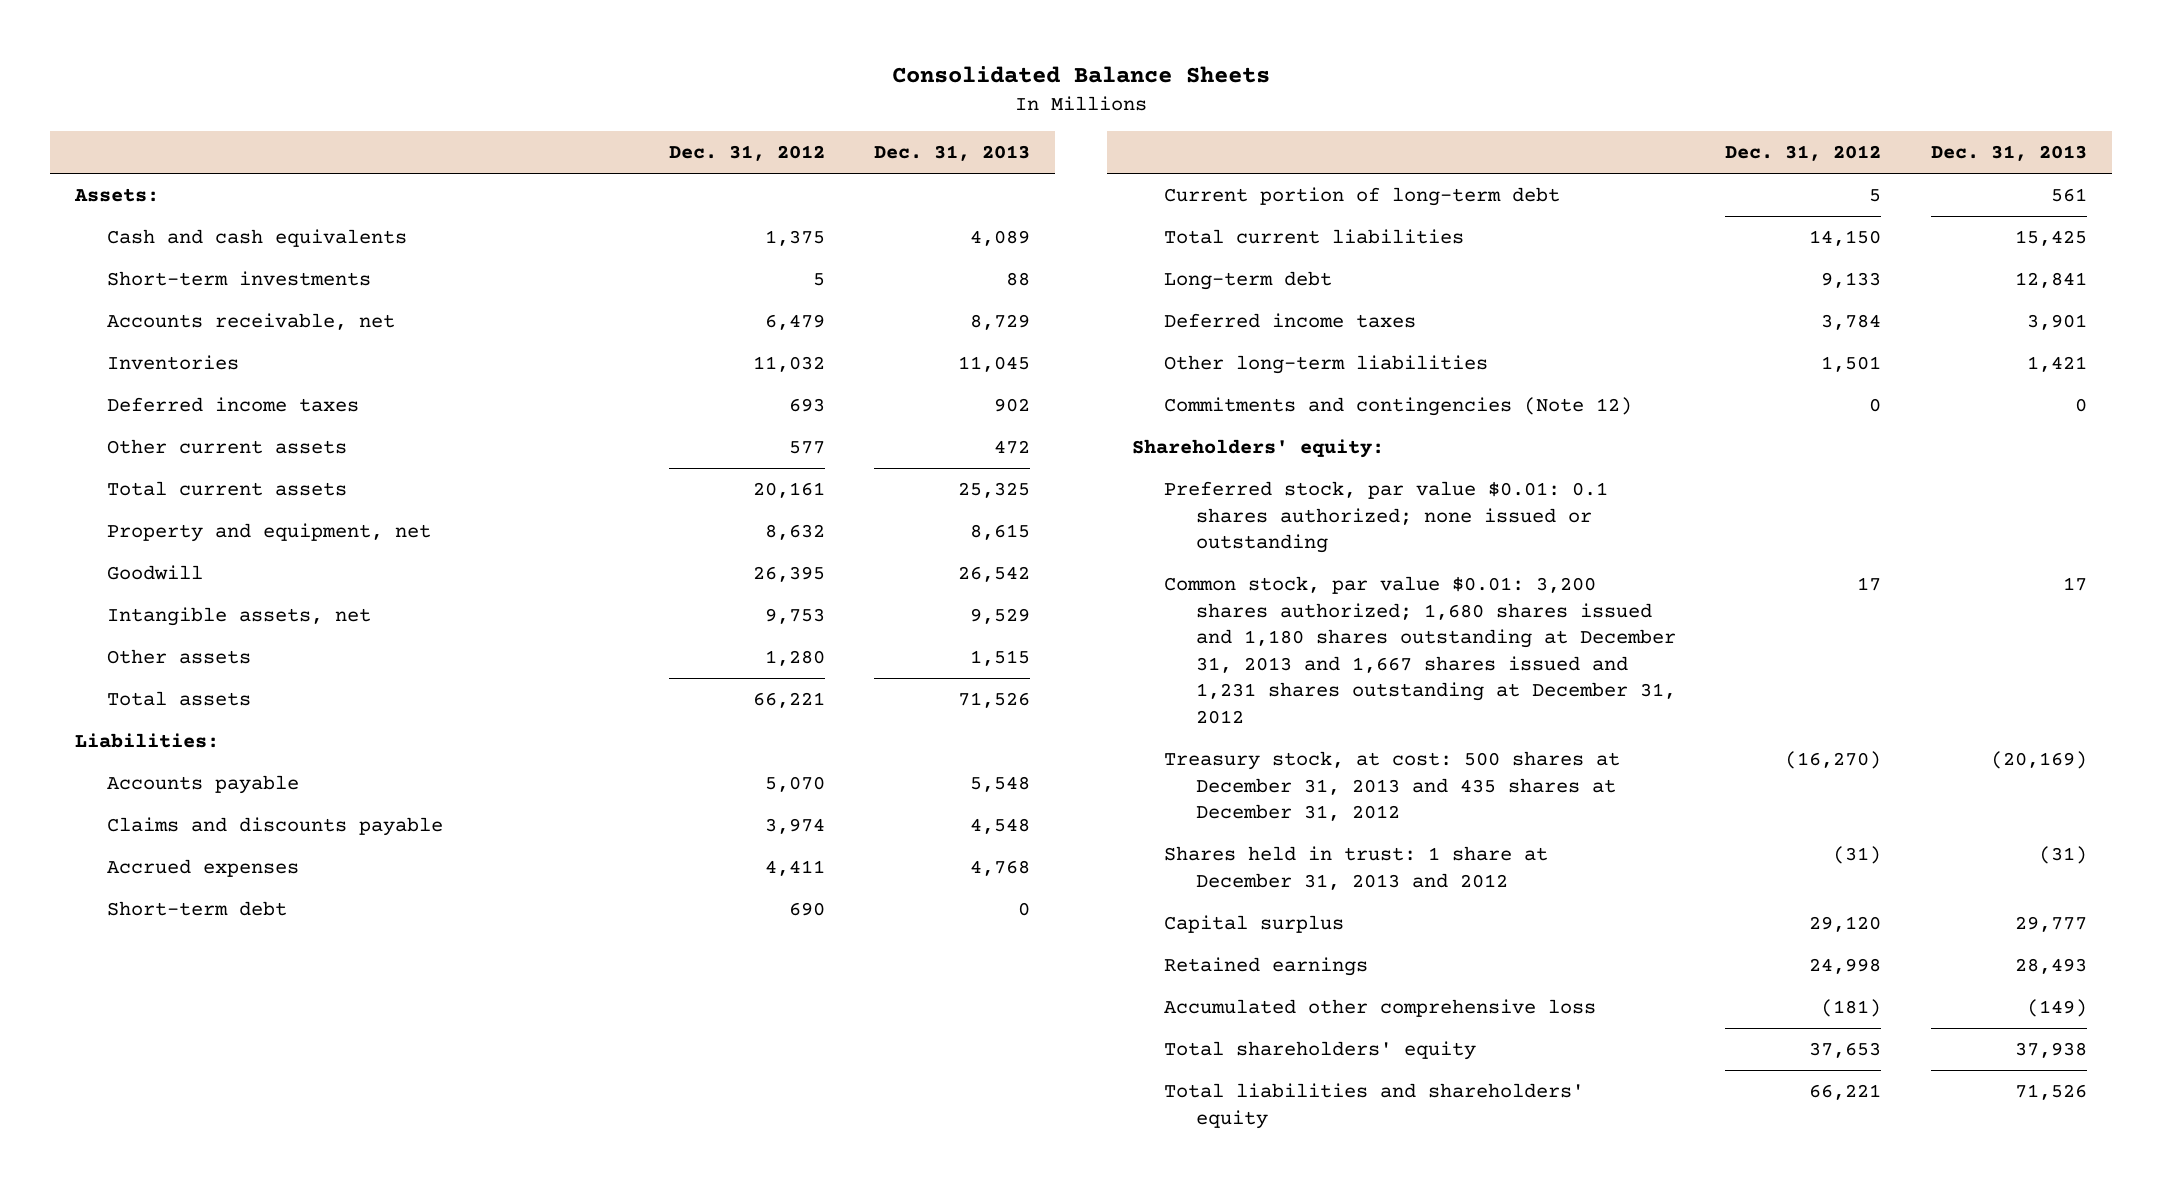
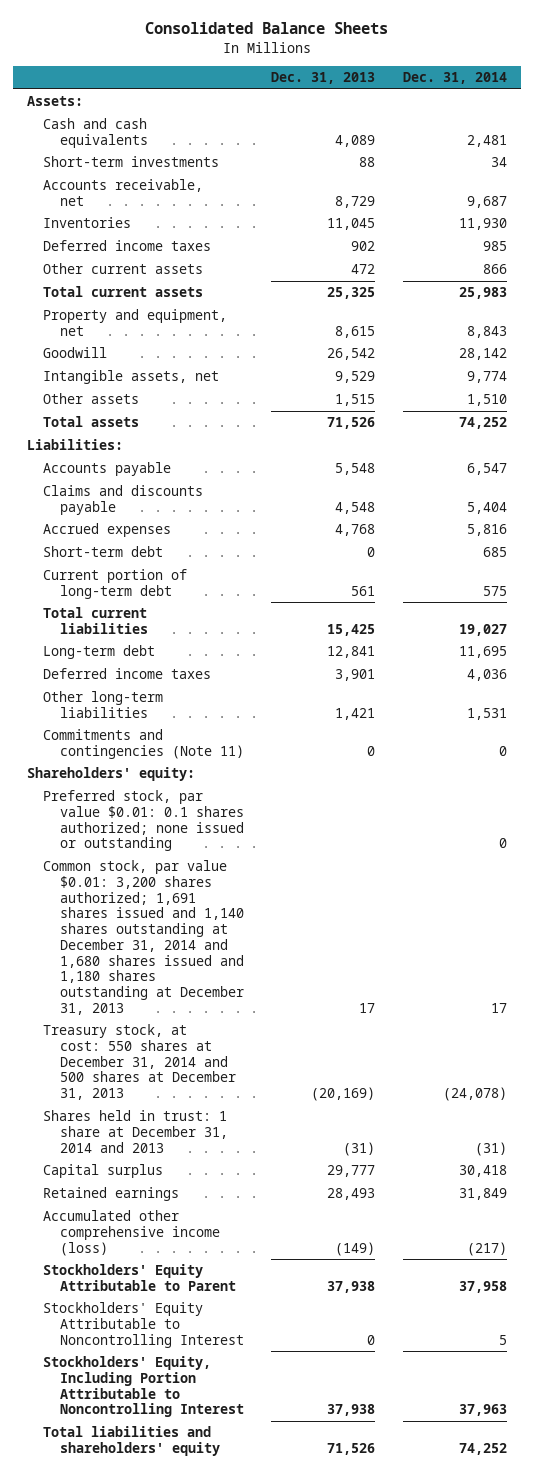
[668,145,825,162] Dec. 31, 2012 -> none
none -> [403,72,508,85] Dec. 31, 2014
[1163,397,1632,417] Commitments and contingencies (Note 12) -> [43,729,244,759] Commitments and contingencies (Note 11)
[1163,576,1676,724] Common stock, par value $0.01: 3,200 shares authorized; 1,680 shares issued and 1,180 shares outstanding at December 31, 2013 and 1,667 shares issued and 1,231 shares outstanding at December 31, 2012 -> [43,860,244,1015] Common stock, par value $0.01: 3,200 shares authorized; 1,691 shares issued and 1,140 shares outstanding at December 31, 2014 and 1,680 shares issued and 1,180 shares outstanding at December 31, 2013
[1163,751,1620,822] Treasury stock, at cost: 500 shares at December 31, 2013 and 435 shares at December 31, 2012 -> [43,1024,236,1101] Treasury stock, at cost: 550 shares at December 31, 2014 and 500 shares at December 31, 2013
[1163,846,1548,890] Shares held in trust: 1 share at December 31, 2013 and 2012 -> [43,1110,228,1153] Shares held in trust: 1 share at December 31, 2014 and 2013
[1163,999,1596,1018] Accumulated other comprehensive loss -> [43,1210,220,1256] Accumulated other comprehensive income (loss)
none -> [43,1264,236,1291] Stockholders' Equity Attributable to Parent
none -> [43,1302,244,1348] Stockholders' Equity Attributable to Noncontrolling Interest
[1163,1041,1476,1061] Total shareholders' equity -> [43,1356,244,1418] Stockholders' Equity, Including Portion Attributable to Noncontrolling Interest

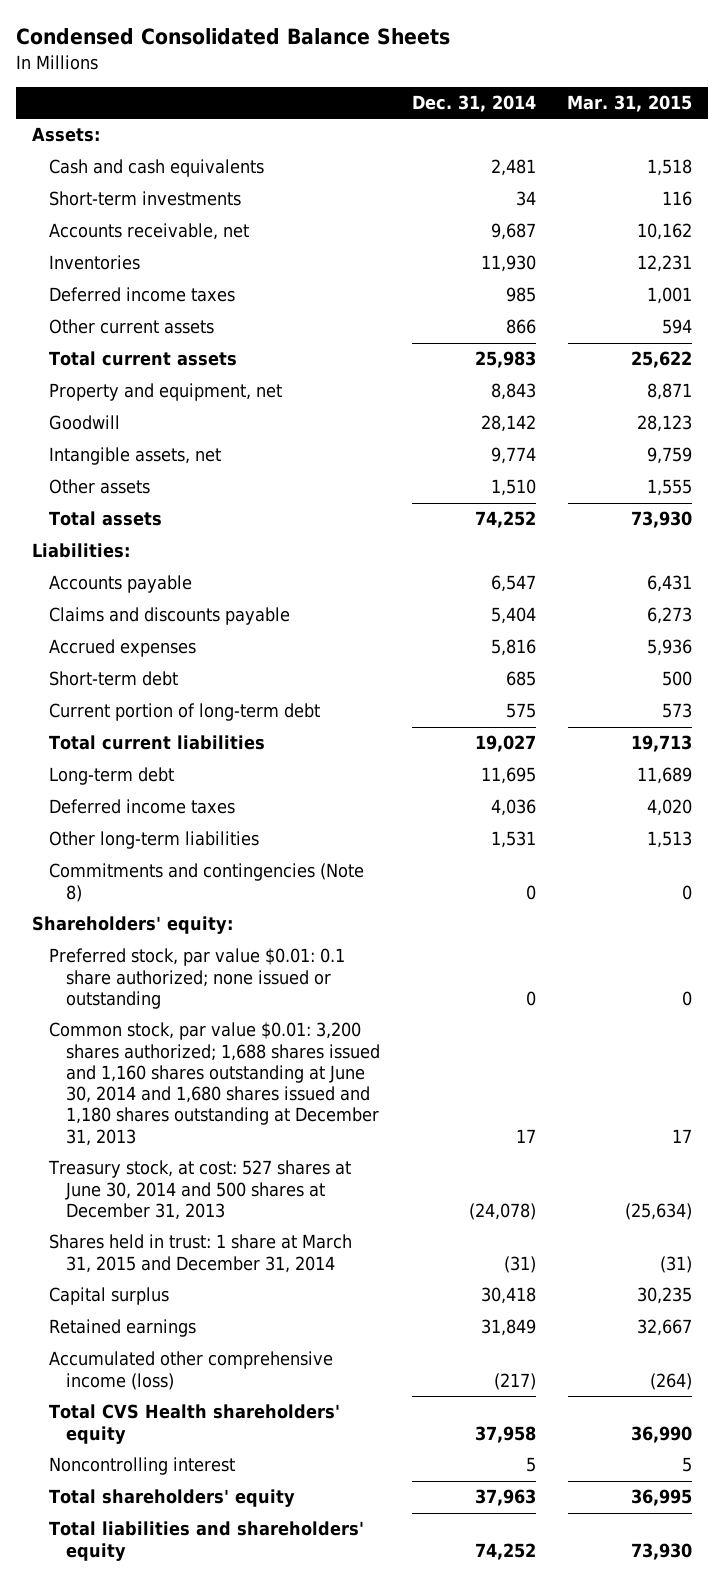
[145,22,389,35] Consolidated Balance Sheets -> [15,28,450,46] Condensed Consolidated Balance Sheets
[271,72,376,85] Dec. 31, 2013 -> none
none -> [567,95,693,113] Mar. 31, 2015
[43,729,244,759] Commitments and contingencies (Note 11) -> [48,863,364,902] Commitments and contingencies (Note 8)
[43,790,244,852] Preferred stock, par value $0.01: 0.1 shares authorized; none issued or outstanding -> [48,948,345,1009] Preferred stock, par value $0.01: 0.1 share authorized; none issued or outstanding
[43,860,244,1015] Common stock, par value $0.01: 3,200 shares authorized; 1,691 shares issued and 1,140 shares outstanding at December 31, 2014 and 1,680 shares issued and 1,180 shares outstanding at December 31, 2013 -> [48,1022,381,1146] Common stock, par value $0.01: 3,200 shares authorized; 1,688 shares issued and 1,160 shares outstanding at June 30, 2014 and 1,680 shares issued and 1,180 shares outstanding at December 31, 2013
[43,1024,236,1101] Treasury stock, at cost: 550 shares at December 31, 2014 and 500 shares at December 31, 2013 -> [47,1160,351,1220] Treasury stock, at cost: 527 shares at June 30, 2014 and 500 shares at December 31, 2013
[43,1110,228,1153] Shares held in trust: 1 share at December 31, 2014 and 2013 -> [48,1234,352,1273] Shares held in trust: 1 share at March 31, 2015 and December 31, 2014
[43,1264,236,1291] Stockholders' Equity Attributable to Parent -> [48,1404,340,1444] Total CVS Health shareholders' equity
[43,1302,244,1348] Stockholders' Equity Attributable to Noncontrolling Interest -> [48,1457,235,1476] Noncontrolling interest
[43,1356,244,1418] Stockholders' Equity, Including Portion Attributable to Noncontrolling Interest -> [48,1489,295,1508] Total shareholders' equity

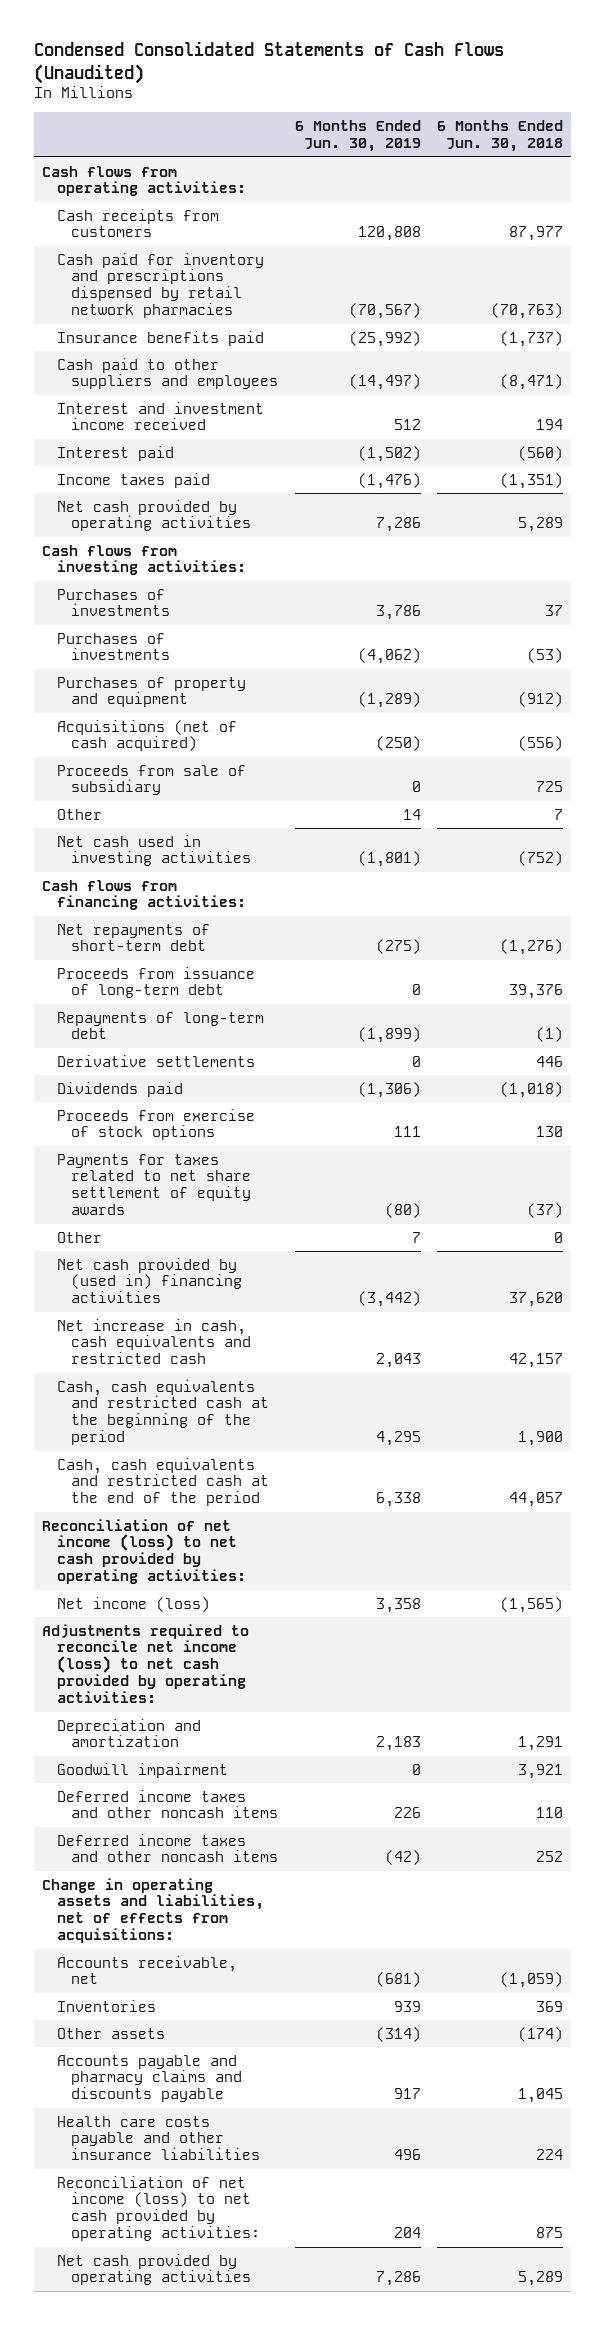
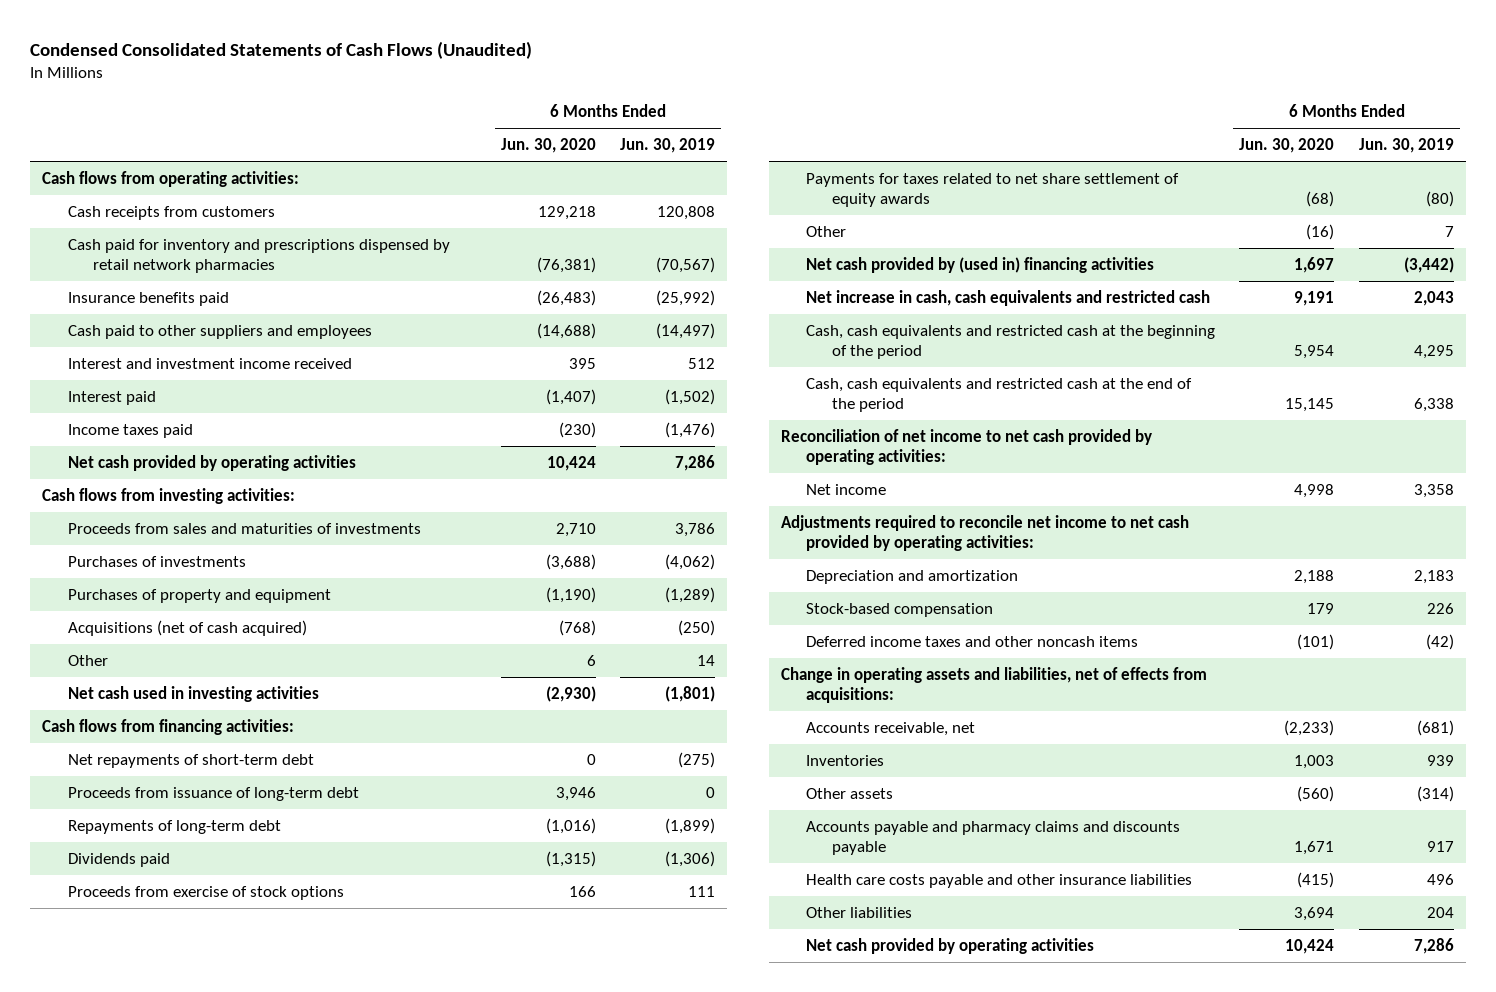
[436,120,563,152] 6 Months Ended Jun. 30, 2018 -> none
none -> [500,138,596,154] Jun. 30, 2020
[56,588,171,617] Purchases of investments -> [67,523,421,535] Proceeds from sales and maturities of investments
[56,764,246,796] Proceeds from sale of subsidiary -> none
[56,1054,255,1067] Derivative settlements -> none
[42,1518,246,1585] Reconciliation of net income (loss) to net cash provided by operating activities: -> [780,429,1152,466] Reconciliation of net income to net cash provided by operating activities:
[56,1596,210,1612] Net income (loss) -> [806,484,887,496] Net income
[42,1623,250,1704] Adjustments required to reconcile net income (loss) to net cash provided by operating activities: -> [780,515,1189,552] Adjustments required to reconcile net income to net cash provided by operating activities:
[56,1762,228,1778] Goodwill impairment -> none
[56,1789,279,1819] Deferred income taxes and other noncash items -> [806,603,994,618] Stock-based compensation
[56,2175,261,2242] Reconciliation of net income (loss) to net cash provided by operating activities: -> [806,907,913,919] Other liabilities

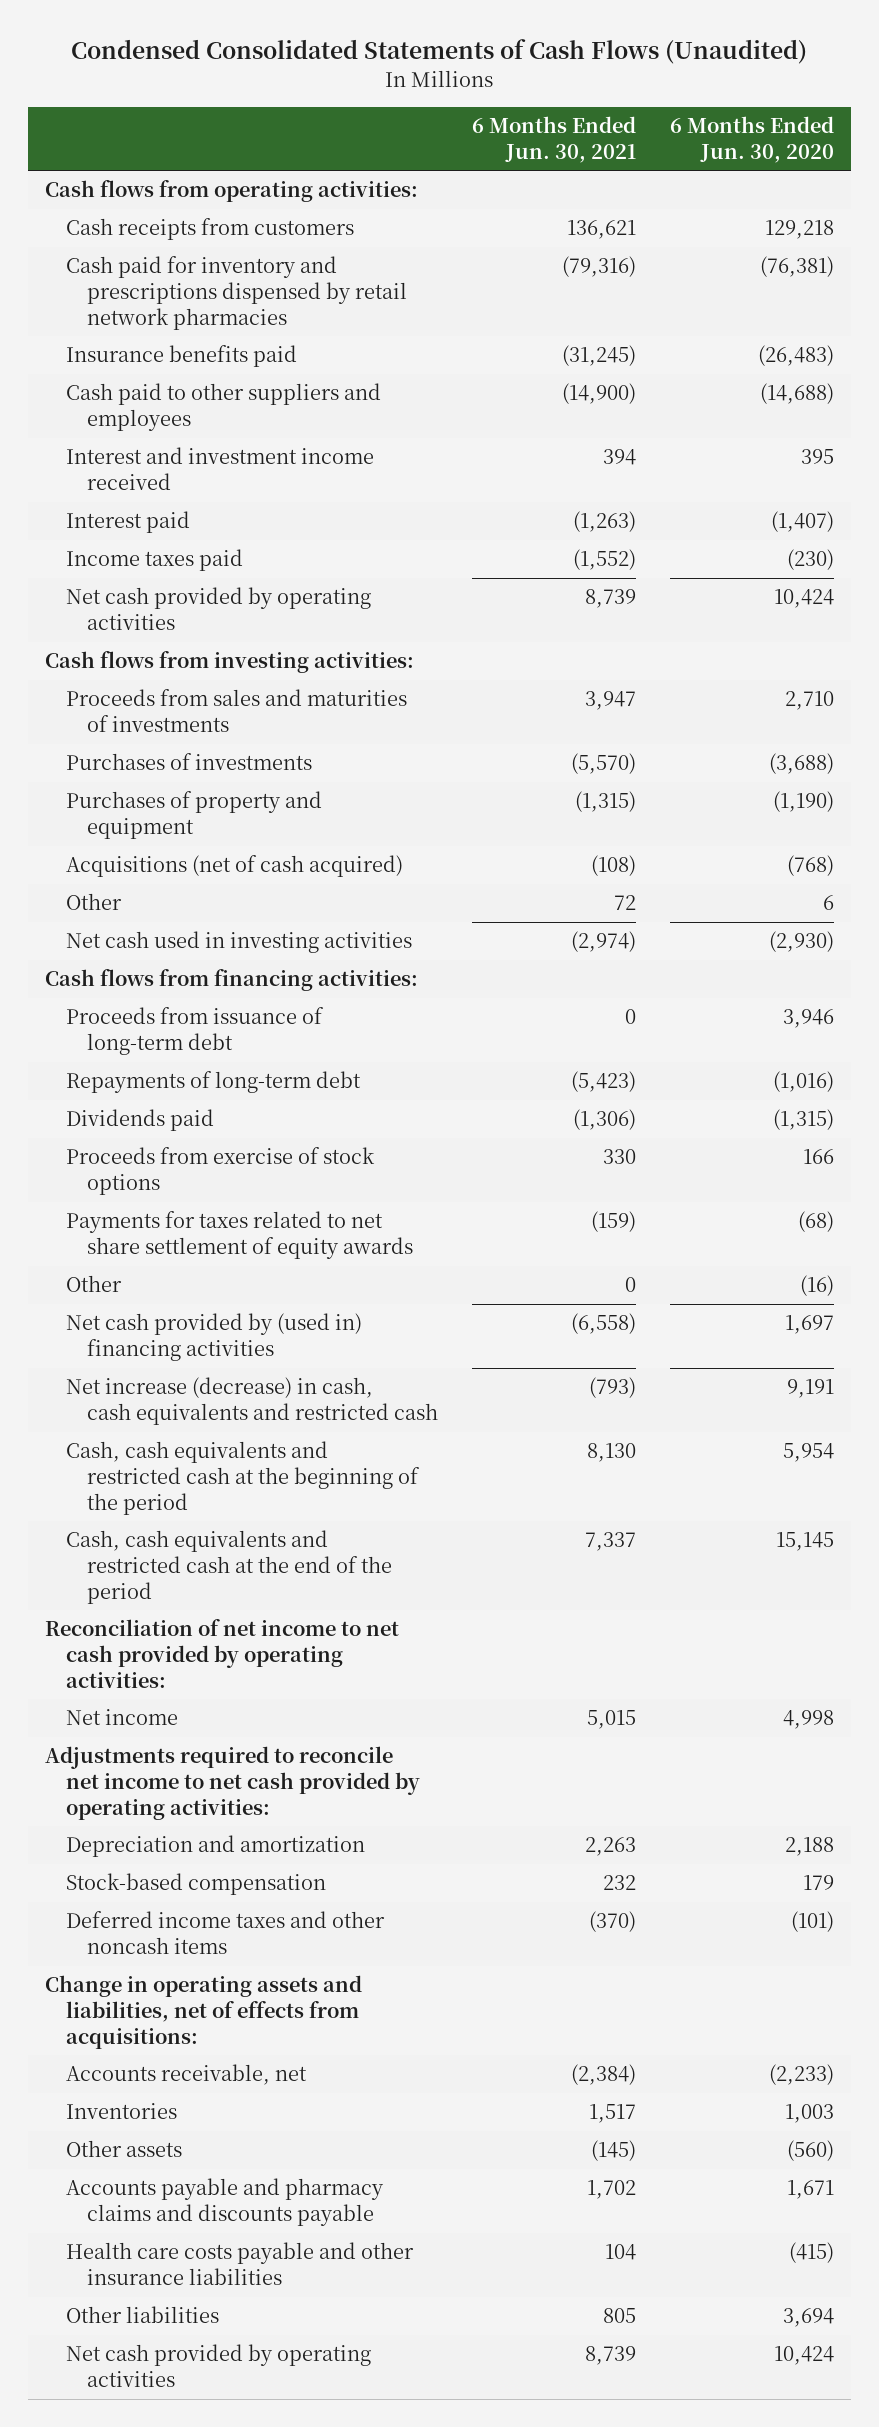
[620,138,716,154] Jun. 30, 2019 -> none
none -> [472,116,637,163] 6 Months Ended Jun. 30, 2021
[67,754,314,769] Net repayments of short-term debt -> none
[806,290,1211,307] Net increase in cash, cash equivalents and restricted cash -> [66,1377,439,1425] Net increase (decrease) in cash, cash equivalents and restricted cash

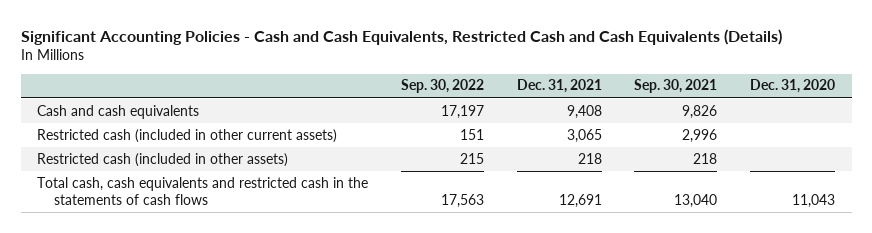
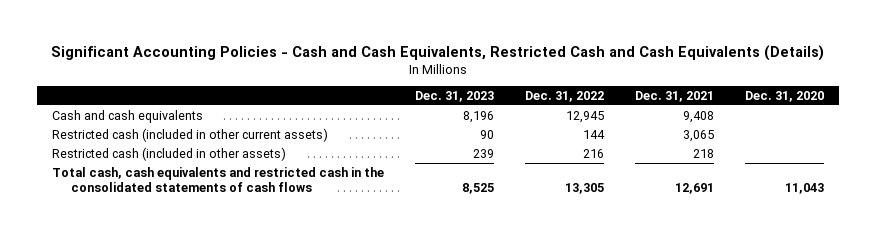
[400,79,484,94] Sep. 30, 2022 -> none
[634,79,718,94] Sep. 30, 2021 -> none
none -> [415,91,495,103] Dec. 31, 2023
none -> [525,91,605,103] Dec. 31, 2022
[37,176,369,205] Total cash, cash equivalents and restricted cash in the statements of cash flows -> [52,166,385,192] Total cash, cash equivalents and restricted cash in the consolidated statements of cash flows

